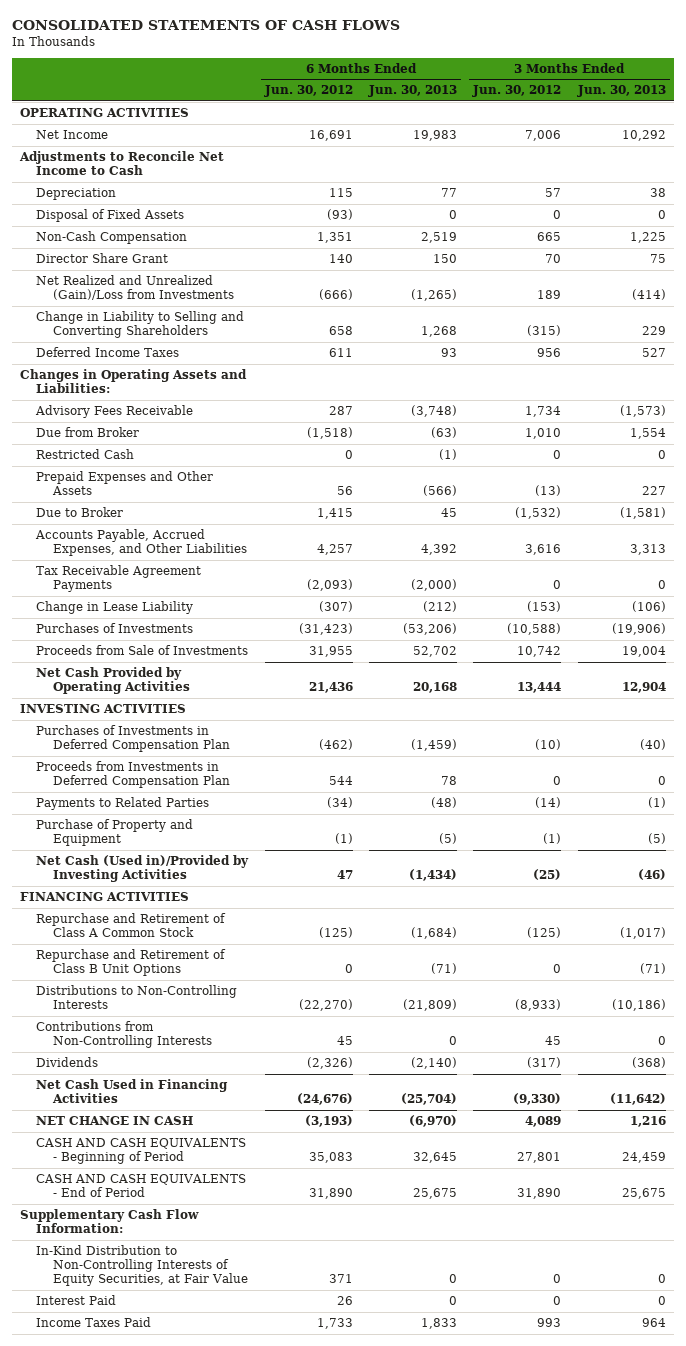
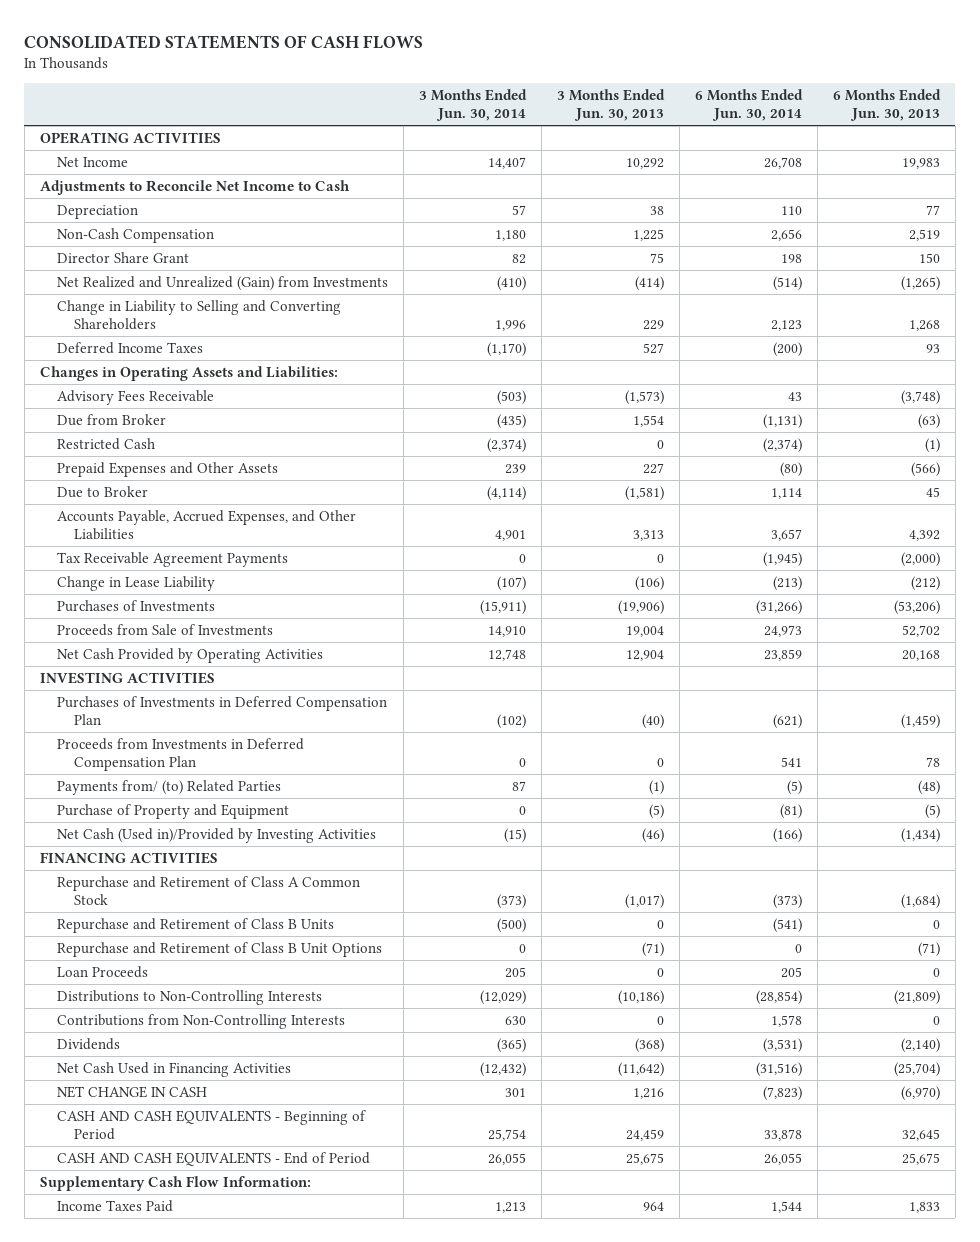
[263,85,353,98] Jun. 30, 2012 -> none
[472,85,562,98] Jun. 30, 2012 -> none
none -> [418,89,527,122] 3 Months Ended Jun. 30, 2014
none -> [694,89,803,122] 6 Months Ended Jun. 30, 2014
[36,209,185,223] Disposal of Fixed Assets -> none
[36,275,234,301] Net Realized and Unrealized (Gain)/Loss from Investments -> [56,275,388,291] Net Realized and Unrealized (Gain) from Investments
[36,797,210,811] Payments to Related Parties -> [56,779,281,795] Payments from/ (to) Related Parties
none -> [56,917,334,933] Repurchase and Retirement of Class B Units
none -> [56,965,148,978] Loan Proceeds
[36,1245,248,1287] In-Kind Distribution to Non-Controlling Interests of Equity Securities, at Fair Value -> none
[36,1295,117,1306] Interest Paid -> none

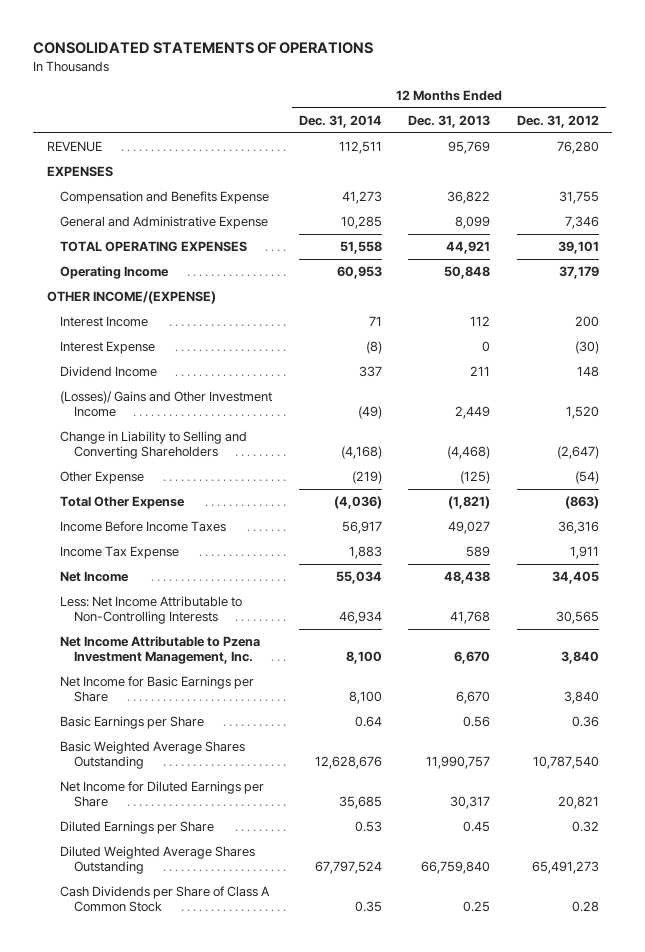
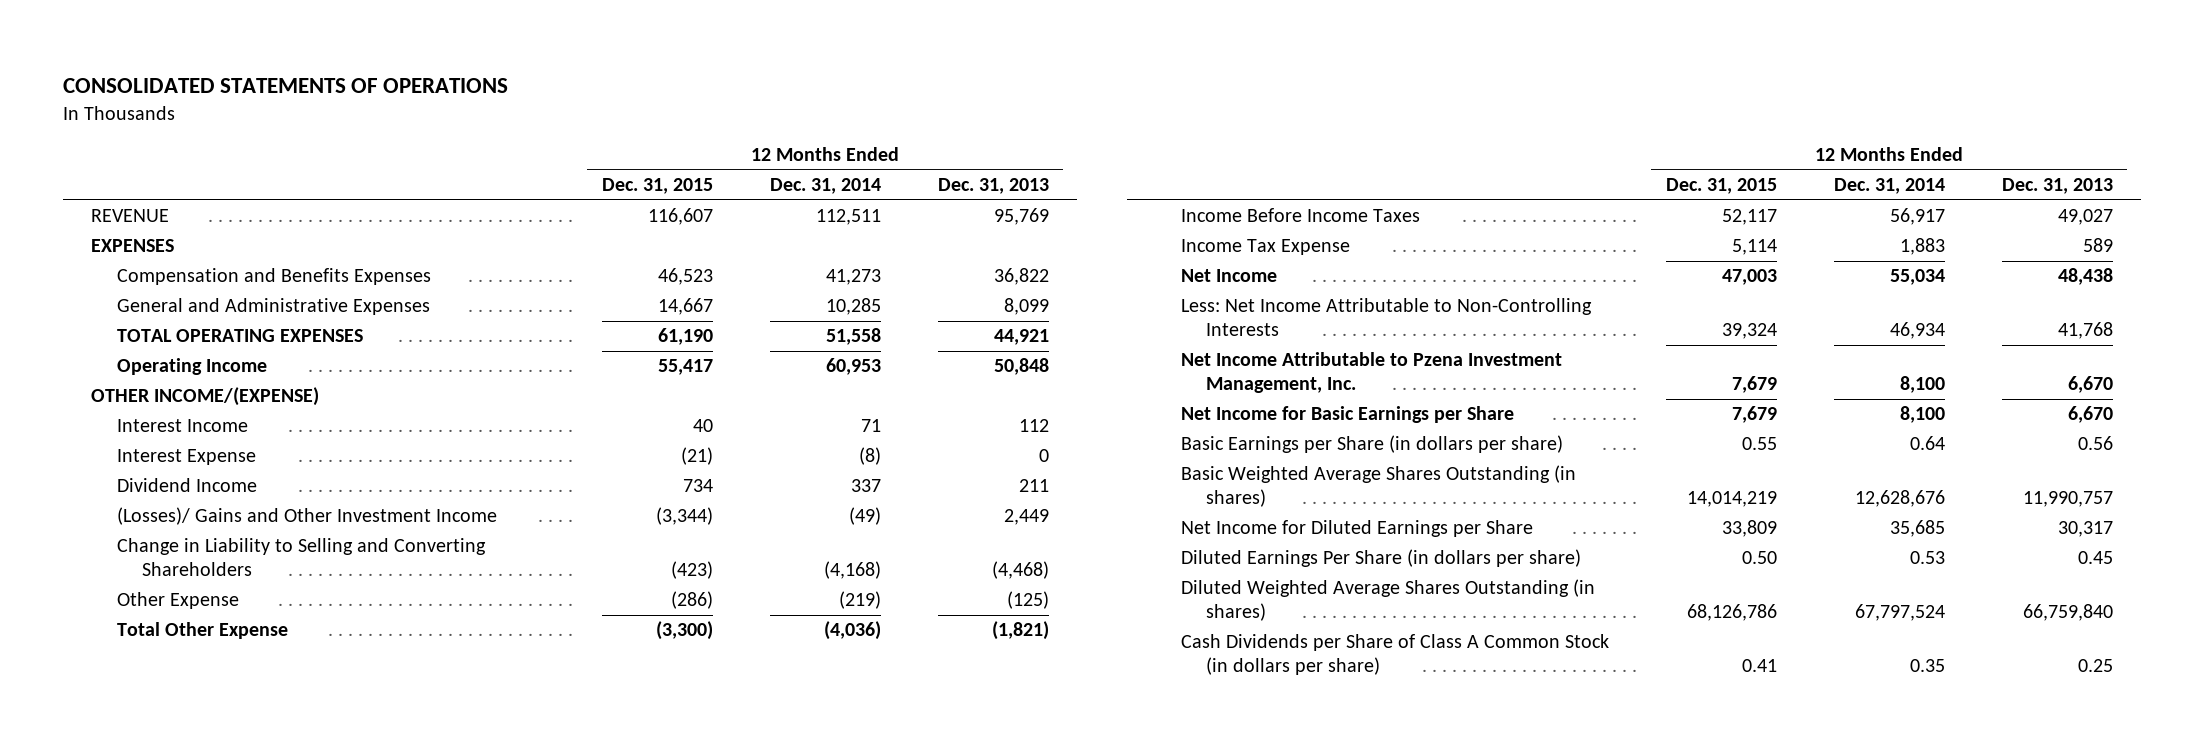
[516,114,599,128] Dec. 31, 2012 -> none
none -> [601,177,713,194] Dec. 31, 2015
[60,190,270,204] Compensation and Benefits Expense -> [116,268,431,286] Compensation and Benefits Expenses
[60,215,269,229] General and Administrative Expense -> [116,298,430,316] General and Administrative Expenses
[60,715,205,729] Basic Earnings per Share -> [1180,435,1563,454] Basic Earnings per Share (in dollars per share)
[60,740,246,770] Basic Weighted Average Shares Outstanding -> [1180,465,1576,508] Basic Weighted Average Shares Outstanding (in shares)
[60,820,215,834] Diluted Earnings per Share -> [1180,549,1581,568] Diluted Earnings Per Share (in dollars per share)
[60,845,256,875] Diluted Weighted Average Shares Outstanding -> [1180,579,1595,622] Diluted Weighted Average Shares Outstanding (in shares)
[60,885,271,913] Cash Dividends per Share of Class A Common Stock -> [1180,634,1609,676] Cash Dividends per Share of Class A Common Stock (in dollars per share)

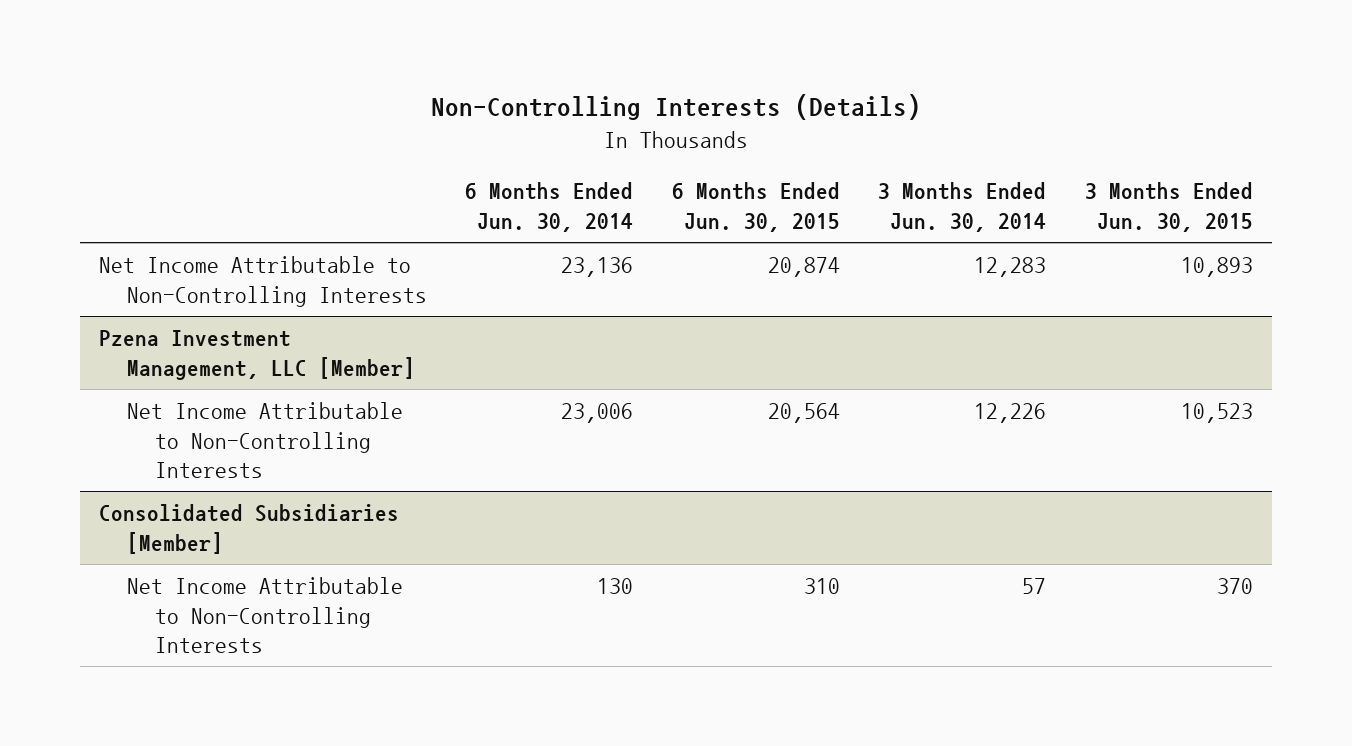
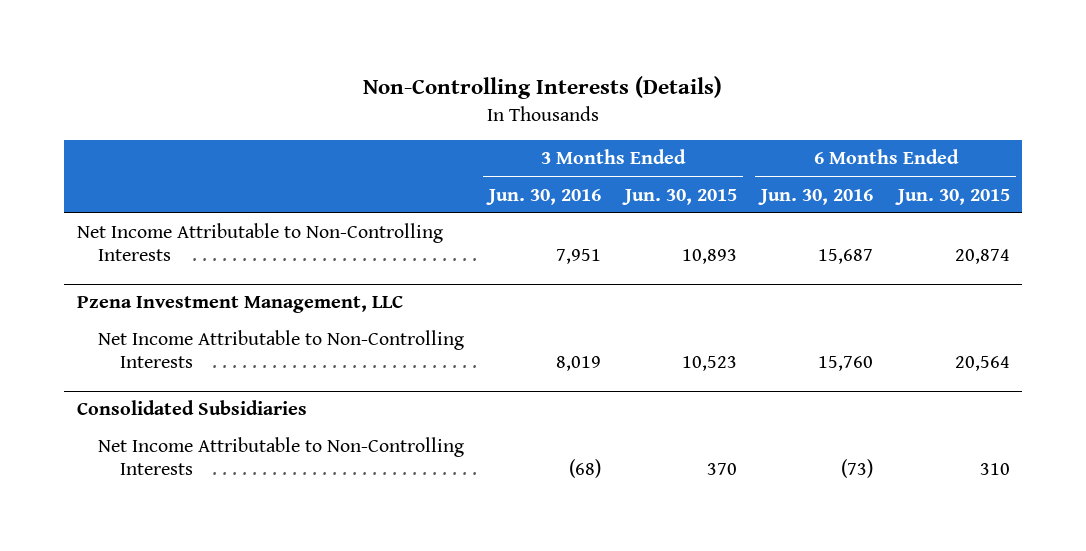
[465,182,634,233] 6 Months Ended Jun. 30, 2014 -> none
[878,182,1047,233] 3 Months Ended Jun. 30, 2014 -> none
none -> [485,188,601,205] Jun. 30, 2016
none -> [758,188,874,205] Jun. 30, 2016
[98,329,415,380] Pzena Investment Management, LLC [Member] -> [76,295,403,314] Pzena Investment Management, LLC
[98,503,399,554] Consolidated Subsidiaries [Member] -> [76,400,307,416] Consolidated Subsidiaries

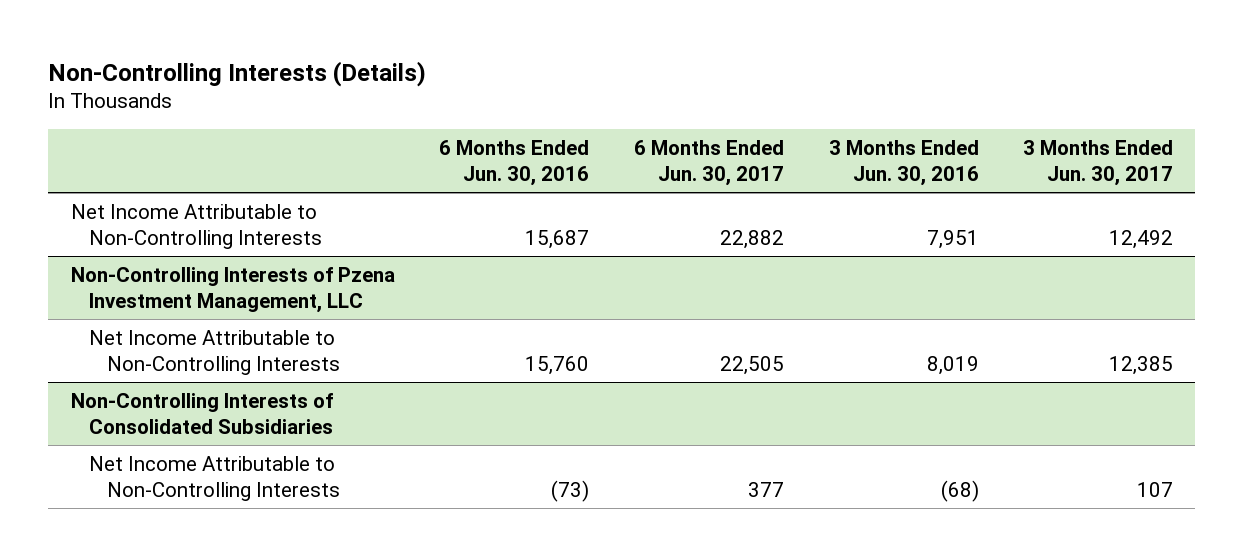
[622,188,738,205] Jun. 30, 2015 -> none
[894,188,1010,205] Jun. 30, 2015 -> none
none -> [633,139,784,187] 6 Months Ended Jun. 30, 2017
none -> [1023,139,1174,187] 3 Months Ended Jun. 30, 2017
[76,295,403,314] Pzena Investment Management, LLC -> [70,266,395,314] Non-Controlling Interests of Pzena Investment Management, LLC
[76,400,307,416] Consolidated Subsidiaries -> [70,392,334,435] Non-Controlling Interests of Consolidated Subsidiaries

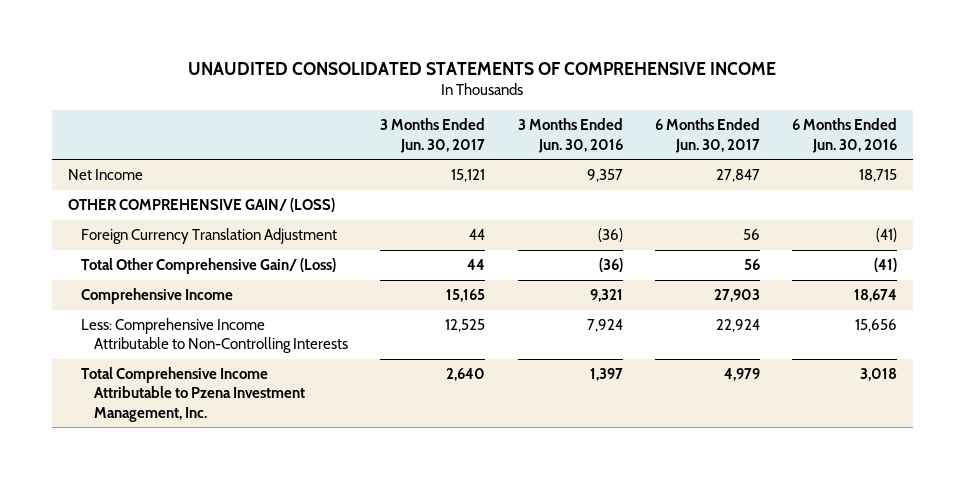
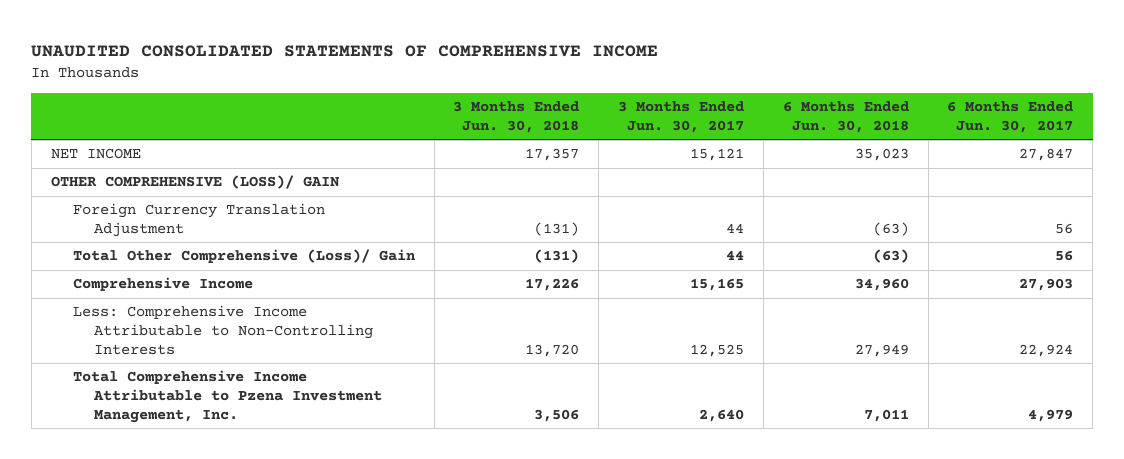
[517,118,623,153] 3 Months Ended Jun. 30, 2016 -> none
[792,118,898,153] 6 Months Ended Jun. 30, 2016 -> none
none -> [453,101,580,133] 3 Months Ended Jun. 30, 2018
none -> [782,101,909,133] 6 Months Ended Jun. 30, 2018
[67,169,143,181] Net Income -> [50,148,141,160] NET INCOME
[67,198,335,213] OTHER COMPREHENSIVE GAIN/ (LOSS) -> [50,175,340,190] OTHER COMPREHENSIVE (LOSS)/ GAIN
[80,258,336,275] Total Other Comprehensive Gain/ (Loss) -> [72,249,416,264] Total Other Comprehensive (Loss)/ Gain

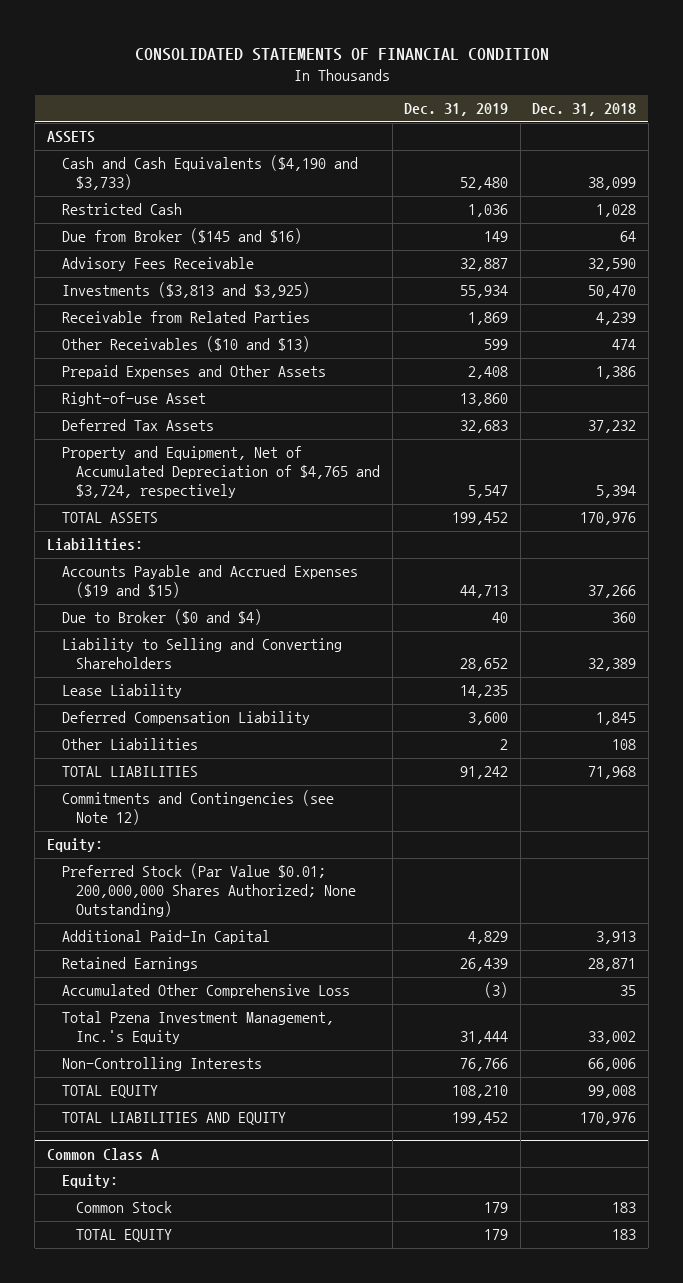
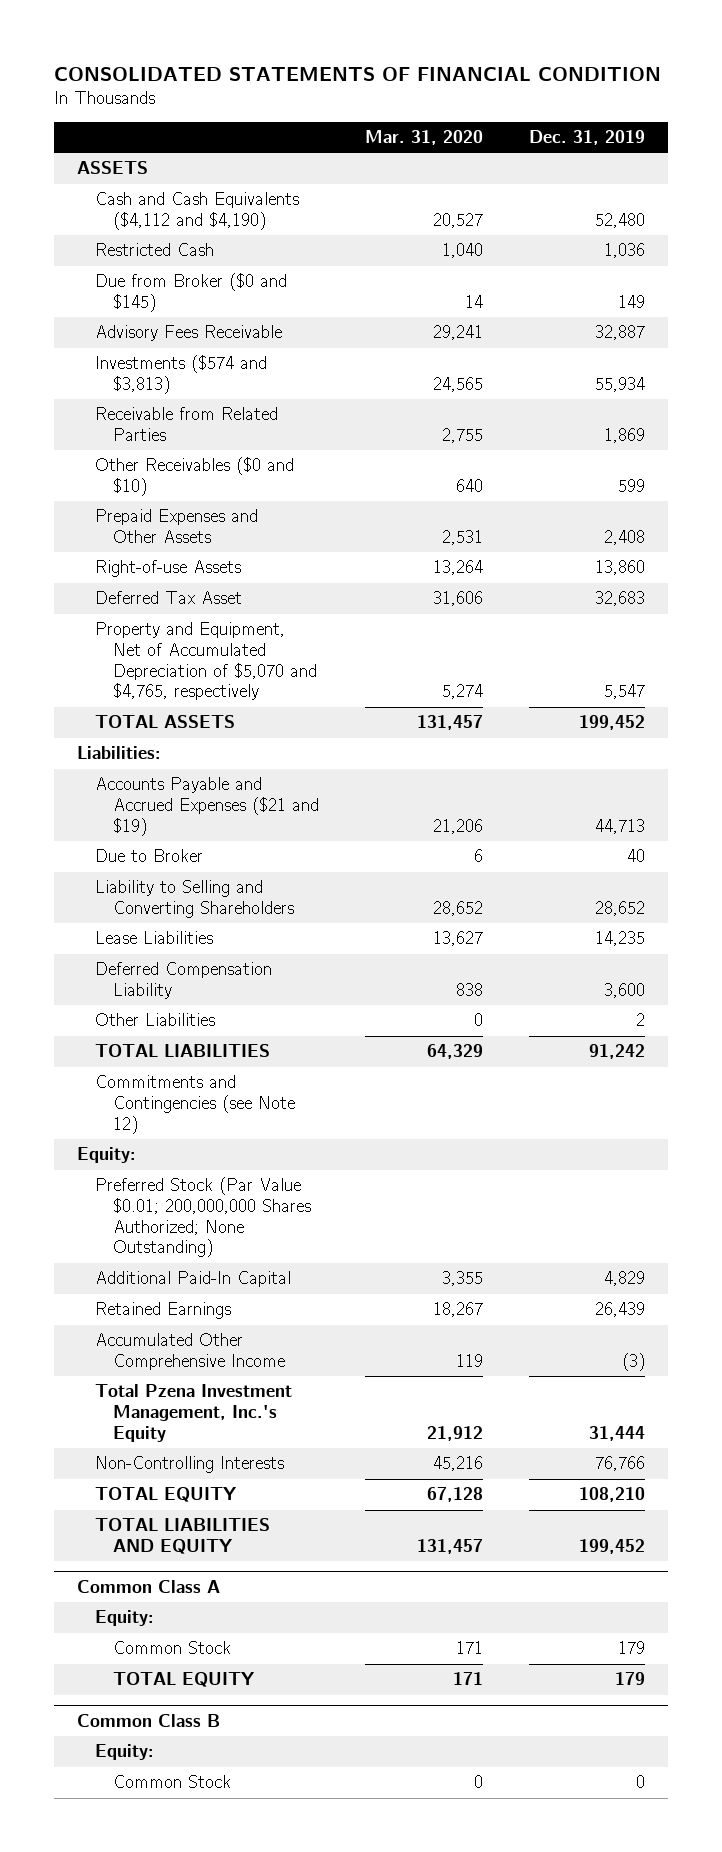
[532,103,637,117] Dec. 31, 2018 -> none
none -> [365,130,484,146] Mar. 31, 2020
[61,155,358,191] Cash and Cash Equivalents ($4,190 and $3,733) -> [95,192,300,230] Cash and Cash Equivalents ($4,112 and $4,190)
[61,228,302,245] Due from Broker ($145 and $16) -> [95,273,288,312] Due from Broker ($0 and $145)
[61,282,310,299] Investments ($3,813 and $3,925) -> [95,355,268,394] Investments ($574 and $3,813)
[61,336,310,353] Other Receivables ($10 and $13) -> [95,457,295,496] Other Receivables ($0 and $10)
[61,392,206,407] Right-of-use Asset -> [95,560,242,578] Right-of-use Assets
[61,419,214,432] Deferred Tax Assets -> [95,591,243,605] Deferred Tax Asset
[61,446,381,499] Property and Equipment, Net of Accumulated Depreciation of $4,765 and $3,724, respectively -> [95,622,318,701] Property and Equipment, Net of Accumulated Depreciation of $5,070 and $4,765, respectively
[61,565,358,599] Accounts Payable and Accrued Expenses ($19 and $15) -> [95,777,320,836] Accounts Payable and Accrued Expenses ($21 and $19)
[61,609,262,626] Due to Broker ($0 and $4) -> [95,849,204,863] Due to Broker
[61,684,182,699] Lease Liability -> [95,931,214,945] Lease Liabilities
[61,984,350,999] Accumulated Other Comprehensive Loss -> [95,1333,286,1370] Accumulated Other Comprehensive Income
none -> [76,1713,220,1727] Common Class B
none -> [95,1744,155,1761] Equity:
none -> [113,1775,232,1789] Common Stock

